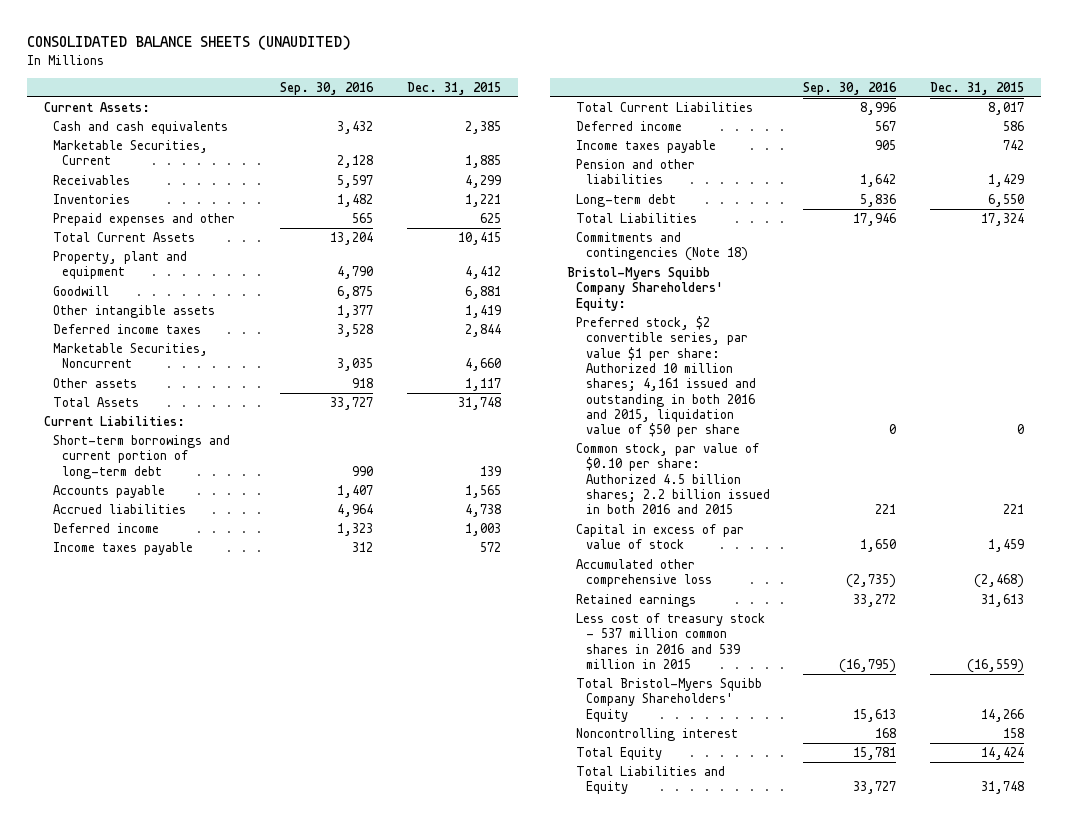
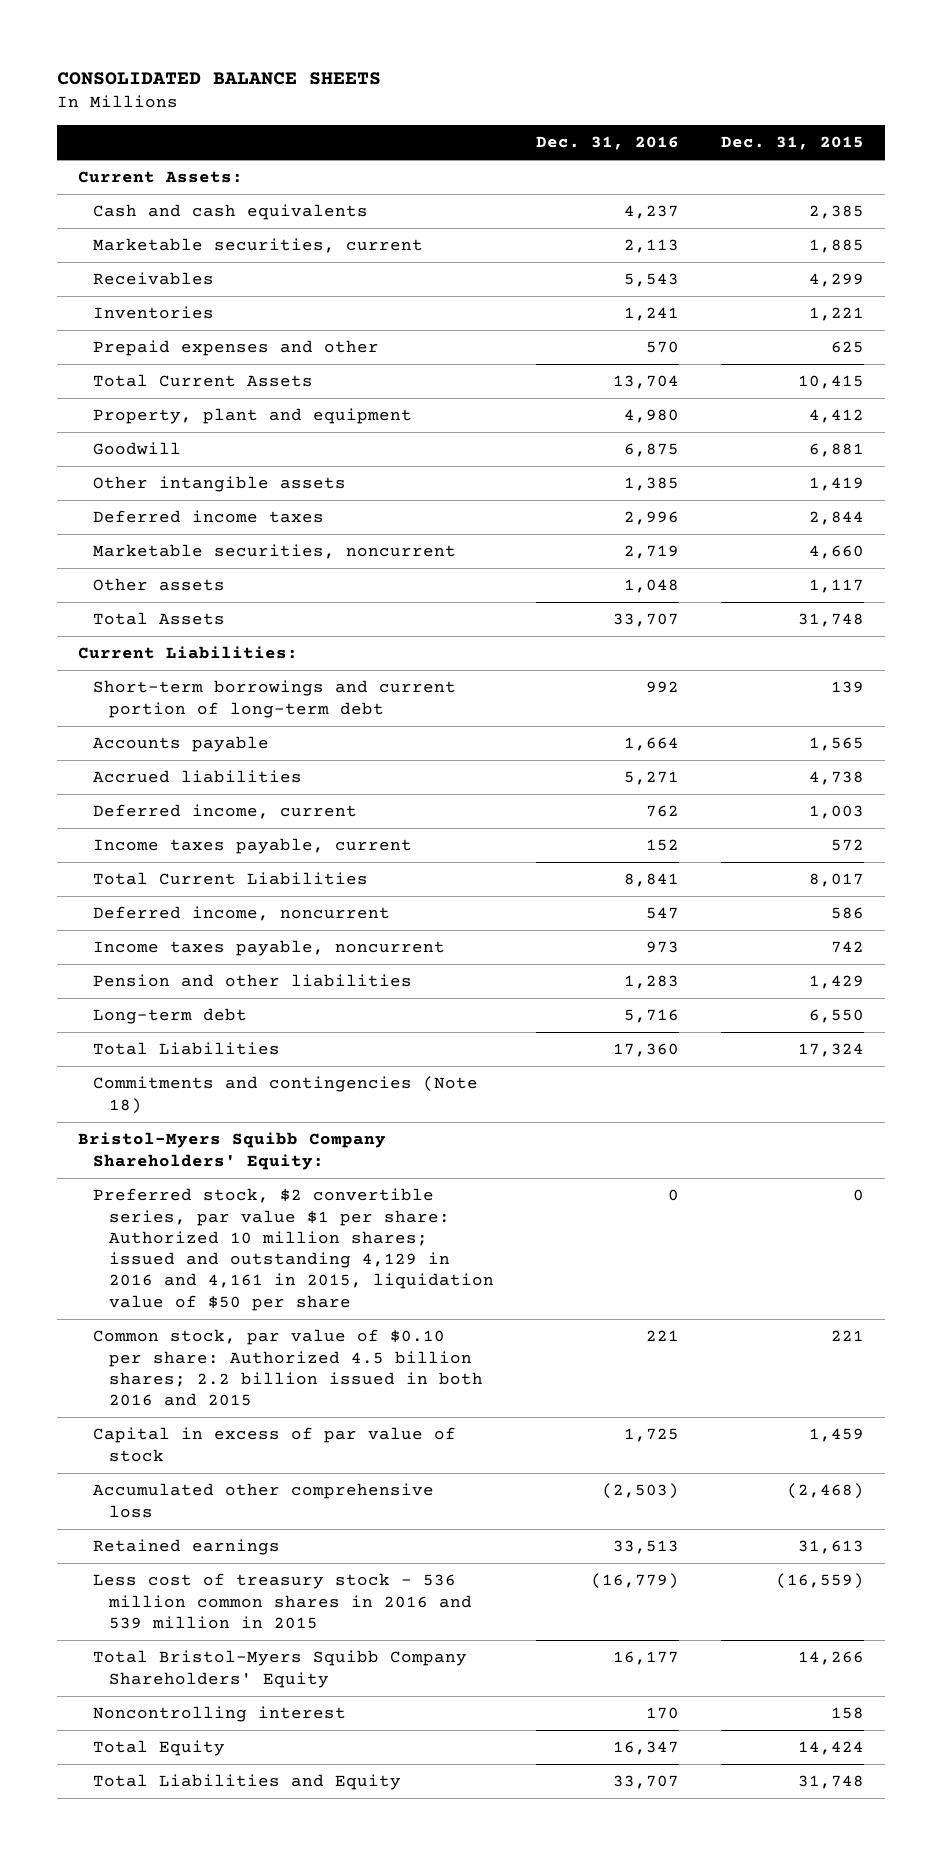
[26,35,351,51] CONSOLIDATED BALANCE SHEETS (UNAUDITED) -> [56,71,381,85] CONSOLIDATED BALANCE SHEETS
[280,81,375,95] Sep. 30, 2016 -> none
none -> [536,135,680,150] Dec. 31, 2016
[53,140,209,166] Marketable Securities, Current -> [93,238,424,254] Marketable securities, current
[53,343,209,369] Marketable Securities, Noncurrent -> [93,544,457,560] Marketable securities, noncurrent
[53,523,160,534] Deferred income -> [93,804,358,820] Deferred income, current
[53,542,194,556] Income taxes payable -> [93,838,413,855] Income taxes payable, current
[576,121,683,132] Deferred income -> [93,906,391,922] Deferred income, noncurrent
[576,140,717,154] Income taxes payable -> [93,940,446,957] Income taxes payable, noncurrent
[576,316,756,438] Preferred stock, $2 convertible series, par value $1 per share: Authorized 10 million shares; 4,161 issued and outstanding in both 2016 and 2015, liquidation value of $50 per share -> [93,1188,495,1311] Preferred stock, $2 convertible series, par value $1 per share: Authorized 10 million shares; issued and outstanding 4,129 in 2016 and 4,161 in 2015, liquidation value of $50 per share
[576,613,766,670] Less cost of treasury stock - 537 million common shares in 2016 and 539 million in 2015 -> [93,1573,473,1629] Less cost of treasury stock - 536 million common shares in 2016 and 539 million in 2015

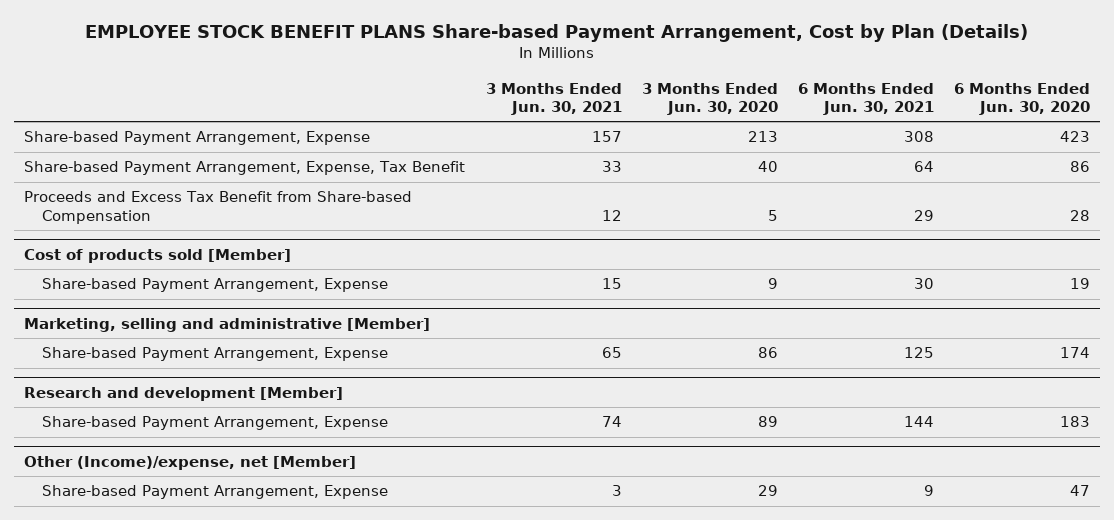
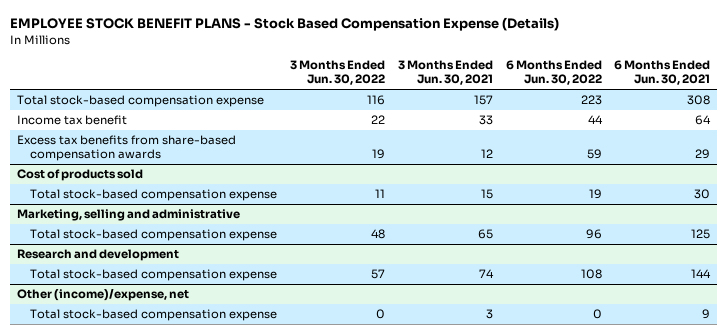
[85,23,1029,42] EMPLOYEE STOCK BENEFIT PLANS Share-based Payment Arrangement, Cost by Plan (Details) -> [10,17,560,32] EMPLOYEE STOCK BENEFIT PLANS - Stock Based Compensation Expense (Details)
[641,82,778,116] 3 Months Ended Jun. 30, 2020 -> none
[954,82,1091,116] 6 Months Ended Jun. 30, 2020 -> none
none -> [289,60,385,86] 3 Months Ended Jun. 30, 2022
none -> [505,60,602,86] 6 Months Ended Jun. 30, 2022
[24,131,371,146] Share-based Payment Arrangement, Expense -> [16,95,264,108] Total stock-based compensation expense
[24,161,466,176] Share-based Payment Arrangement, Expense, Tax Benefit -> [16,115,127,126] Income tax benefit
[24,191,413,224] Proceeds and Excess Tax Benefit from Share-based Compensation -> [16,135,236,162] Excess tax benefits from share-based compensation awards
[24,248,292,263] Cost of products sold [Member] -> [16,169,143,182] Cost of products sold
[42,278,389,293] Share-based Payment Arrangement, Expense -> [30,189,278,202] Total stock-based compensation expense
[24,317,431,332] Marketing, selling and administrative [Member] -> [16,209,240,222] Marketing, selling and administrative
[42,347,389,362] Share-based Payment Arrangement, Expense -> [30,229,278,242] Total stock-based compensation expense
[24,386,344,401] Research and development [Member] -> [16,249,179,262] Research and development
[42,416,389,431] Share-based Payment Arrangement, Expense -> [30,269,278,282] Total stock-based compensation expense
[24,455,357,470] Other (Income)/expense, net [Member] -> [16,289,189,302] Other (income)/expense, net
[42,485,389,500] Share-based Payment Arrangement, Expense -> [30,309,278,322] Total stock-based compensation expense

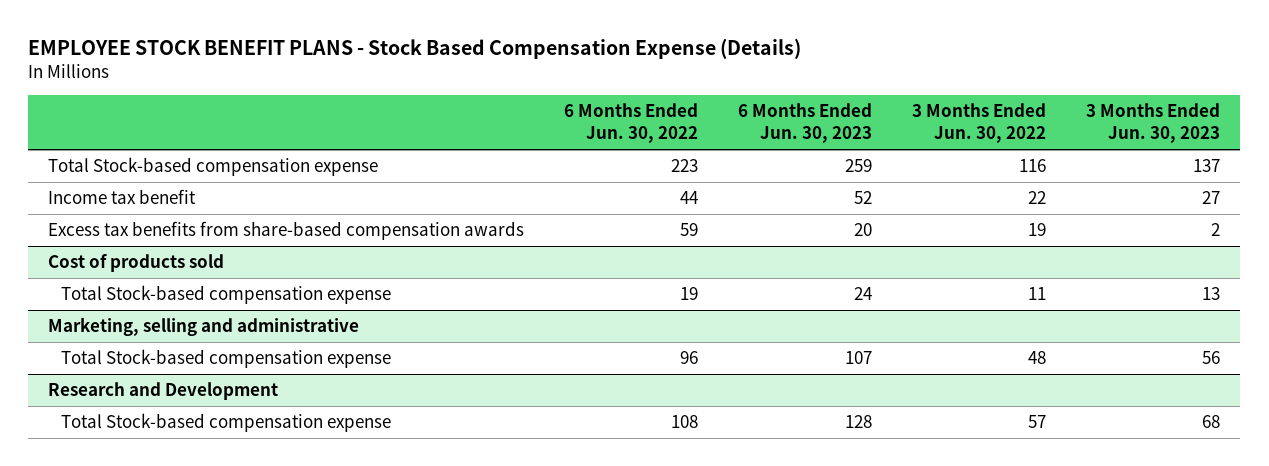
[397,60,493,86] 3 Months Ended Jun. 30, 2021 -> none
[614,60,711,86] 6 Months Ended Jun. 30, 2021 -> none
none -> [738,103,873,144] 6 Months Ended Jun. 30, 2023
none -> [1086,103,1221,144] 3 Months Ended Jun. 30, 2023
[16,95,264,108] Total stock-based compensation expense -> [48,157,379,177] Total Stock-based compensation expense
[30,189,278,202] Total stock-based compensation expense -> [61,285,392,305] Total Stock-based compensation expense
[16,289,189,302] Other (income)/expense, net -> none
[30,309,278,322] Total stock-based compensation expense -> none
[30,229,278,242] Total stock-based compensation expense -> [61,349,392,369] Total Stock-based compensation expense
[16,249,179,262] Research and development -> [48,382,279,401] Research and Development
[30,269,278,282] Total stock-based compensation expense -> [61,413,392,433] Total Stock-based compensation expense

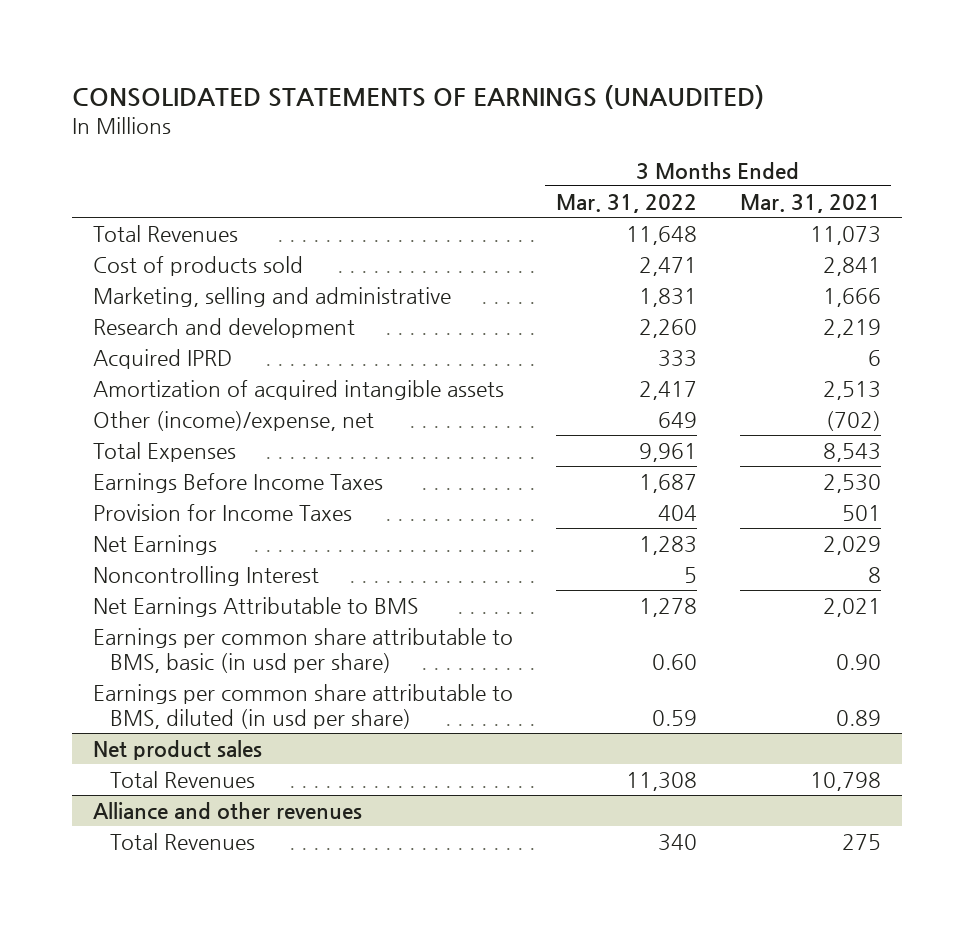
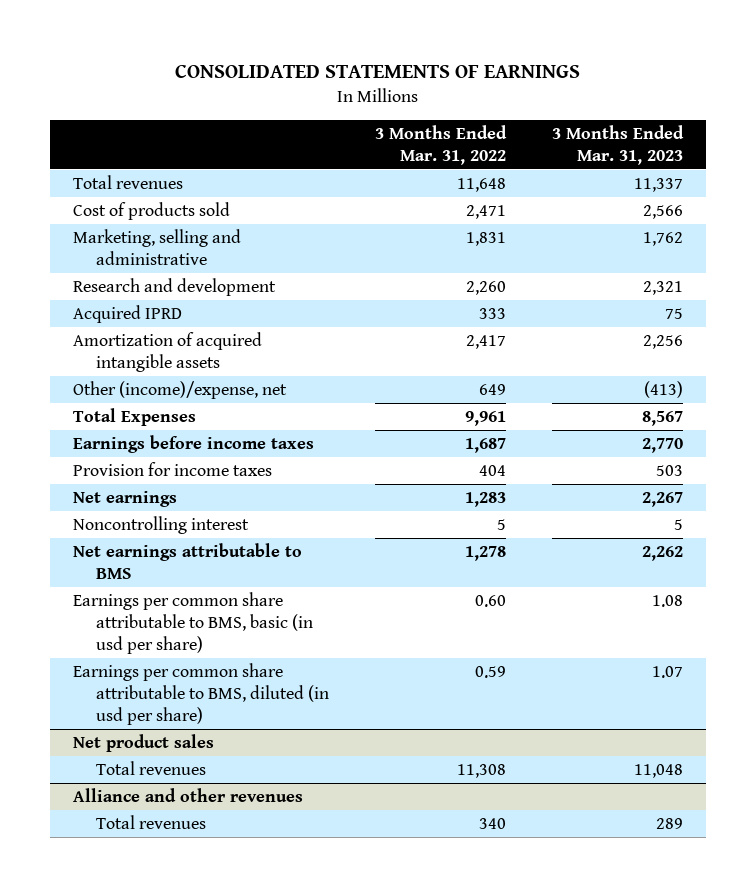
[72,84,765,109] CONSOLIDATED STATEMENTS OF EARNINGS (UNAUDITED) -> [175,64,581,78] CONSOLIDATED STATEMENTS OF EARNINGS
[739,193,881,213] Mar. 31, 2021 -> none
none -> [552,124,685,166] 3 Months Ended Mar. 31, 2023
[93,225,239,243] Total Revenues -> [73,174,184,189] Total revenues
[93,473,384,494] Earnings Before Income Taxes -> [73,434,315,453] Earnings before income taxes
[93,504,353,522] Provision for Income Taxes -> [73,461,273,476] Provision for income taxes
[93,535,218,556] Net Earnings -> [73,490,178,507] Net earnings
[93,566,320,587] Noncontrolling Interest -> [73,515,250,534] Noncontrolling interest
[93,597,419,618] Net Earnings Attributable to BMS -> [73,542,303,580] Net earnings attributable to BMS
[110,771,256,789] Total Revenues -> [95,760,206,775] Total revenues
[110,833,256,851] Total Revenues -> [95,814,206,829] Total revenues

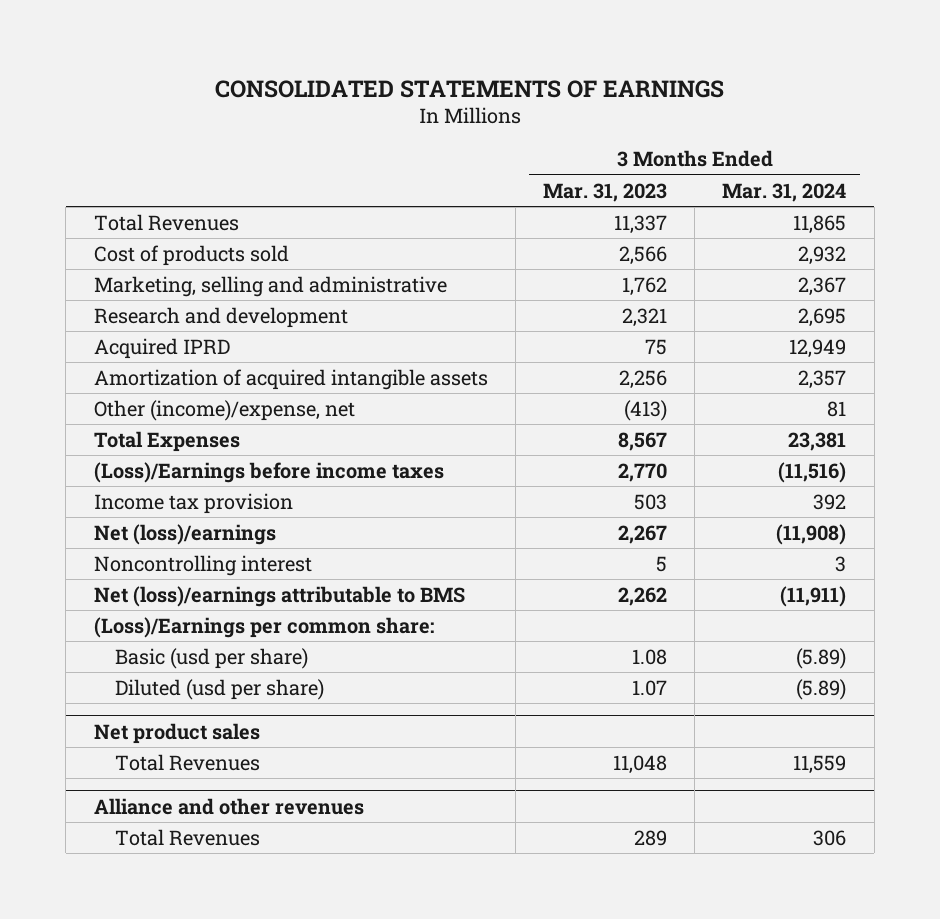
[374,124,507,166] 3 Months Ended Mar. 31, 2022 -> none
none -> [722,182,847,202] Mar. 31, 2024
[73,174,184,189] Total revenues -> [93,213,239,231] Total Revenues
[73,434,315,453] Earnings before income taxes -> [93,461,444,483] (Loss)/Earnings before income taxes
[73,461,273,476] Provision for income taxes -> [93,492,293,514] Income tax provision
[73,490,178,507] Net earnings -> [93,523,276,545] Net (loss)/earnings
[73,542,303,580] Net earnings attributable to BMS -> [93,585,465,607] Net (loss)/earnings attributable to BMS
none -> [93,616,434,638] (Loss)/Earnings per common share:
[73,591,313,655] Earnings per common share attributable to BMS, basic (in usd per share) -> [115,647,309,669] Basic (usd per share)
[73,662,329,726] Earnings per common share attributable to BMS, diluted (in usd per share) -> [115,678,325,700] Diluted (usd per share)
[95,760,206,775] Total revenues -> [115,753,261,771] Total Revenues
[95,814,206,829] Total revenues -> [115,828,261,846] Total Revenues

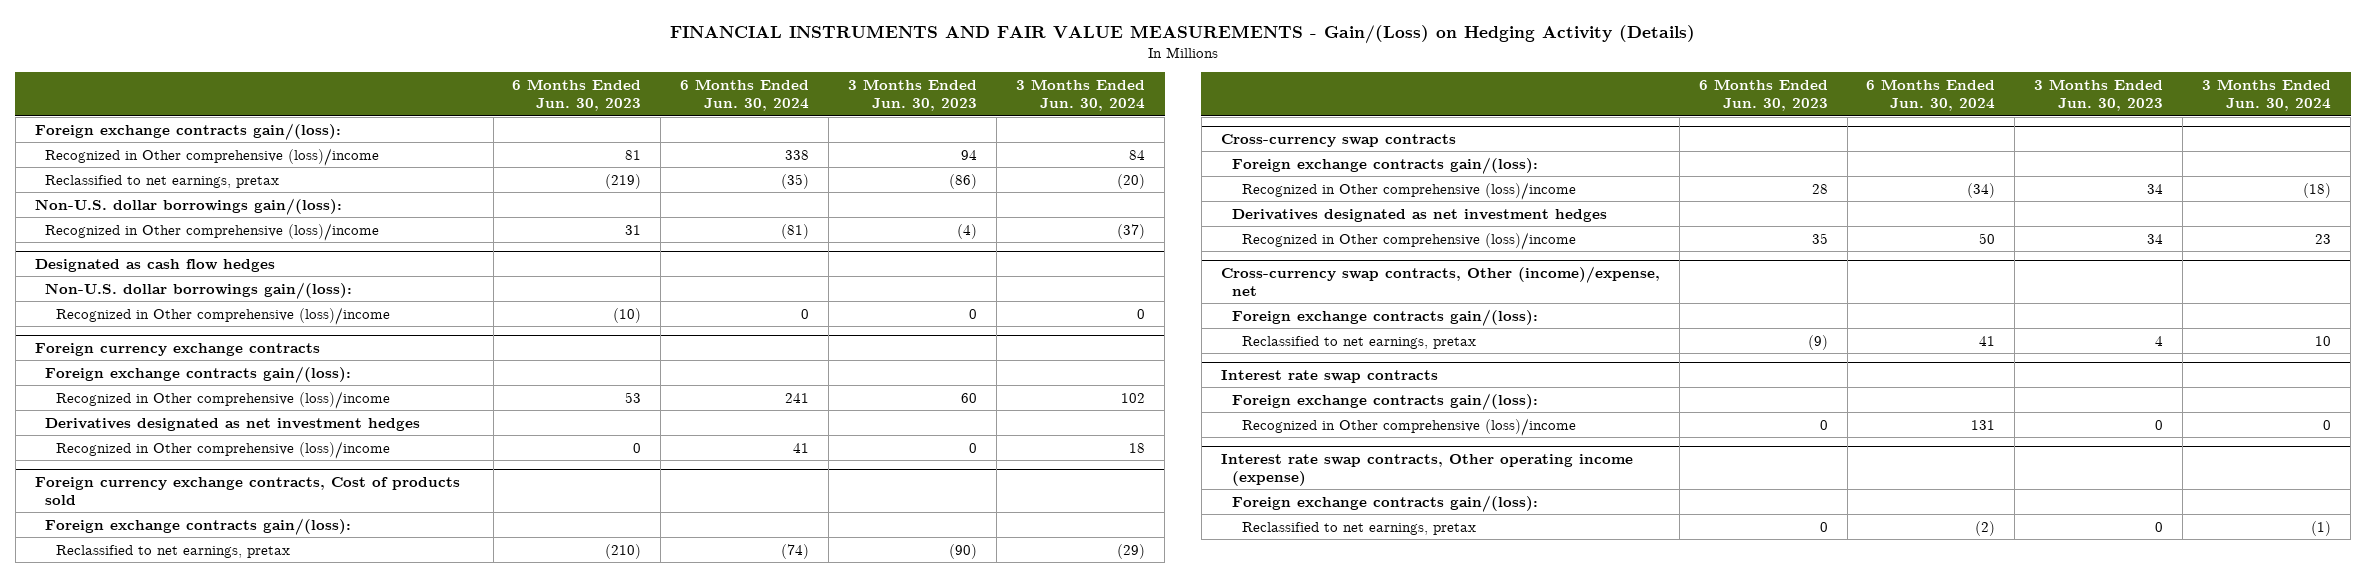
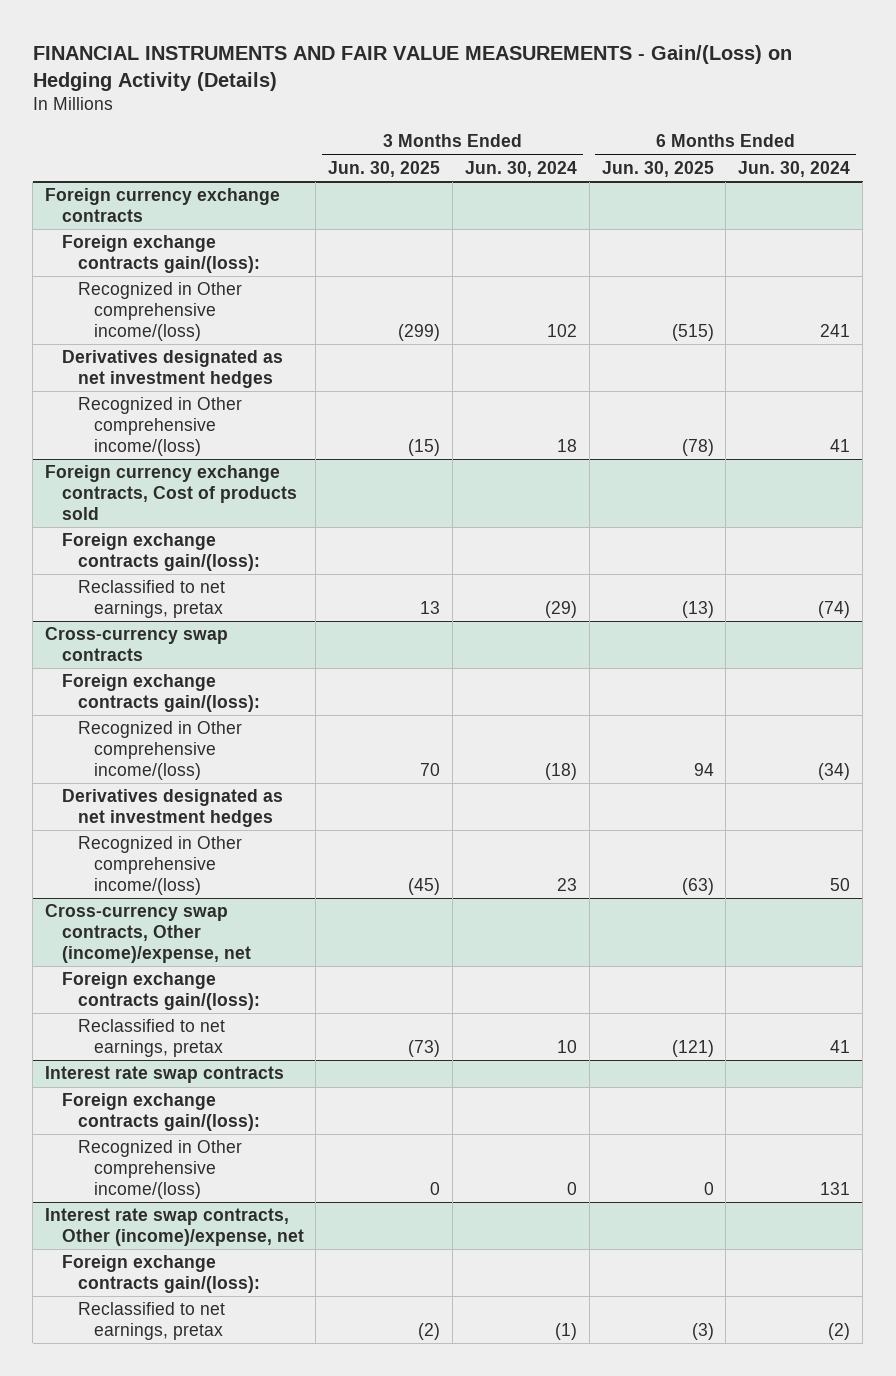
[512,78,642,112] 6 Months Ended Jun. 30, 2023 -> none
[848,78,978,112] 3 Months Ended Jun. 30, 2023 -> none
none -> [328,160,441,177] Jun. 30, 2025
none -> [601,160,714,177] Jun. 30, 2025
[34,122,341,140] Foreign exchange contracts gain/(loss): -> none
[45,147,380,166] Recognized in Other comprehensive (loss)/income -> none
[45,174,280,188] Reclassified to net earnings, pretax -> none
[34,197,342,215] Non-U.S. dollar borrowings gain/(loss): -> none
[45,222,380,241] Recognized in Other comprehensive (loss)/income -> none
[34,258,275,272] Designated as cash flow hedges -> none
[45,281,353,299] Non-U.S. dollar borrowings gain/(loss): -> none
[56,306,391,325] Recognized in Other comprehensive (loss)/income -> none
[56,390,391,409] Recognized in Other comprehensive (loss)/income -> [78,282,243,341] Recognized in Other comprehensive income/(loss)
[56,440,391,459] Recognized in Other comprehensive (loss)/income -> [78,397,243,456] Recognized in Other comprehensive income/(loss)
[1242,181,1577,200] Recognized in Other comprehensive (loss)/income -> [78,721,243,780] Recognized in Other comprehensive income/(loss)
[1242,231,1577,250] Recognized in Other comprehensive (loss)/income -> [78,836,243,895] Recognized in Other comprehensive income/(loss)
[1242,417,1577,436] Recognized in Other comprehensive (loss)/income -> [78,1140,243,1199] Recognized in Other comprehensive income/(loss)
[1220,453,1633,486] Interest rate swap contracts, Other operating income (expense) -> [45,1208,304,1247] Interest rate swap contracts, Other (income)/expense, net

